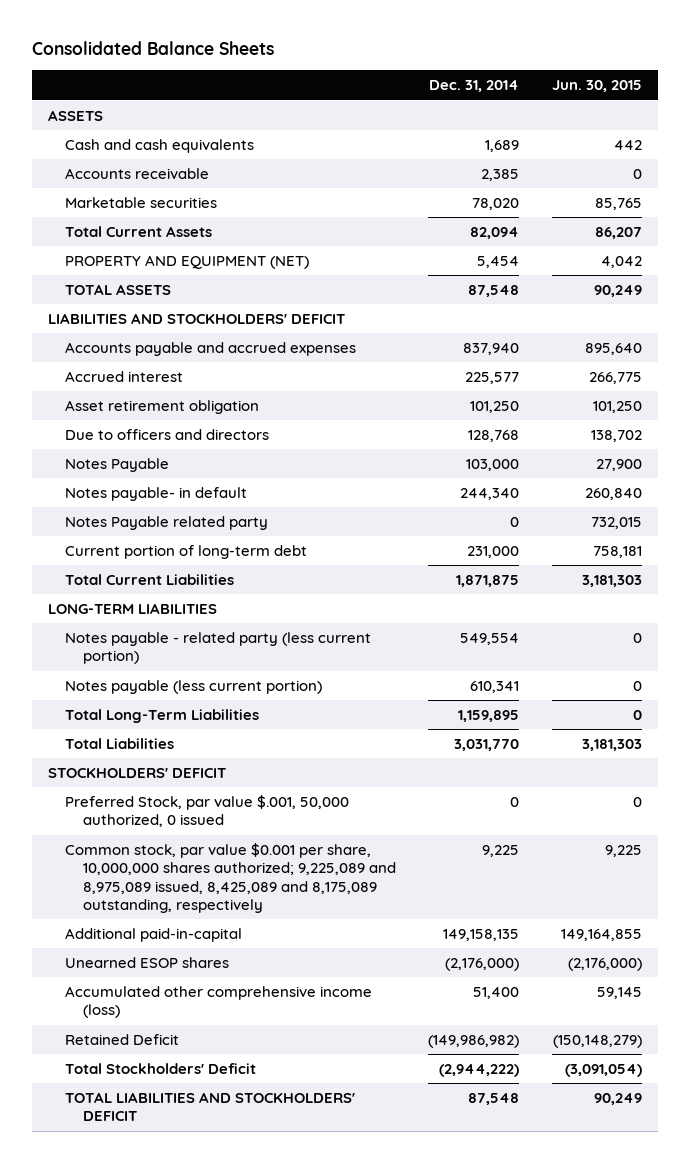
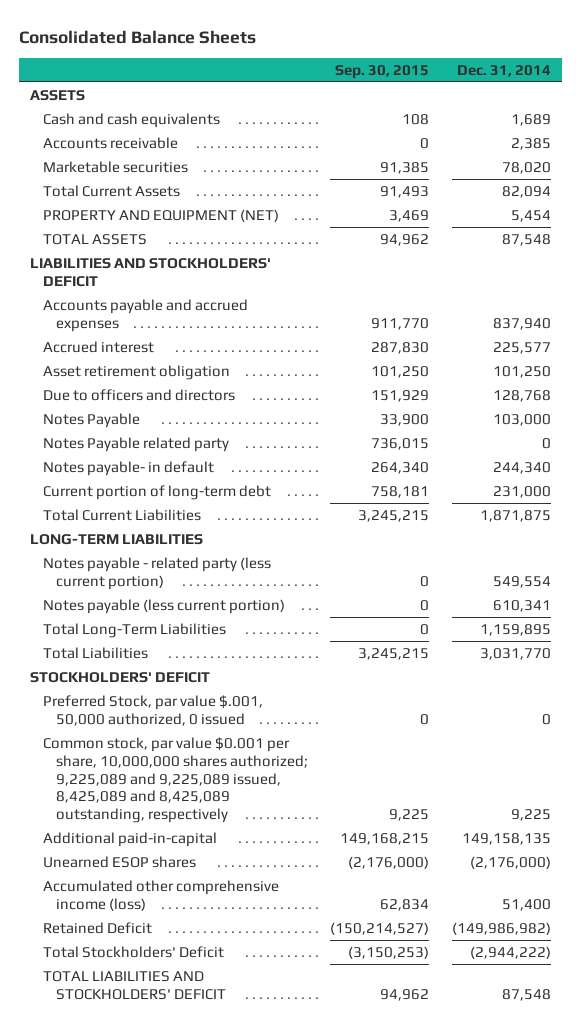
[551,80,642,93] Jun. 30, 2015 -> none
none -> [335,64,430,79] Sep. 30, 2015
[65,487,248,502] Notes payable- in default -> [43,460,215,476] Notes payable- in default
[65,843,396,913] Common stock, par value $0.001 per share, 10,000,000 shares authorized; 9,225,089 and 8,975,089 issued, 8,425,089 and 8,175,089 outstanding, respectively -> [43,736,308,824] Common stock, par value $0.001 per share, 10,000,000 shares authorized; 9,225,089 and 9,225,089 issued, 8,425,089 and 8,425,089 outstanding, respectively

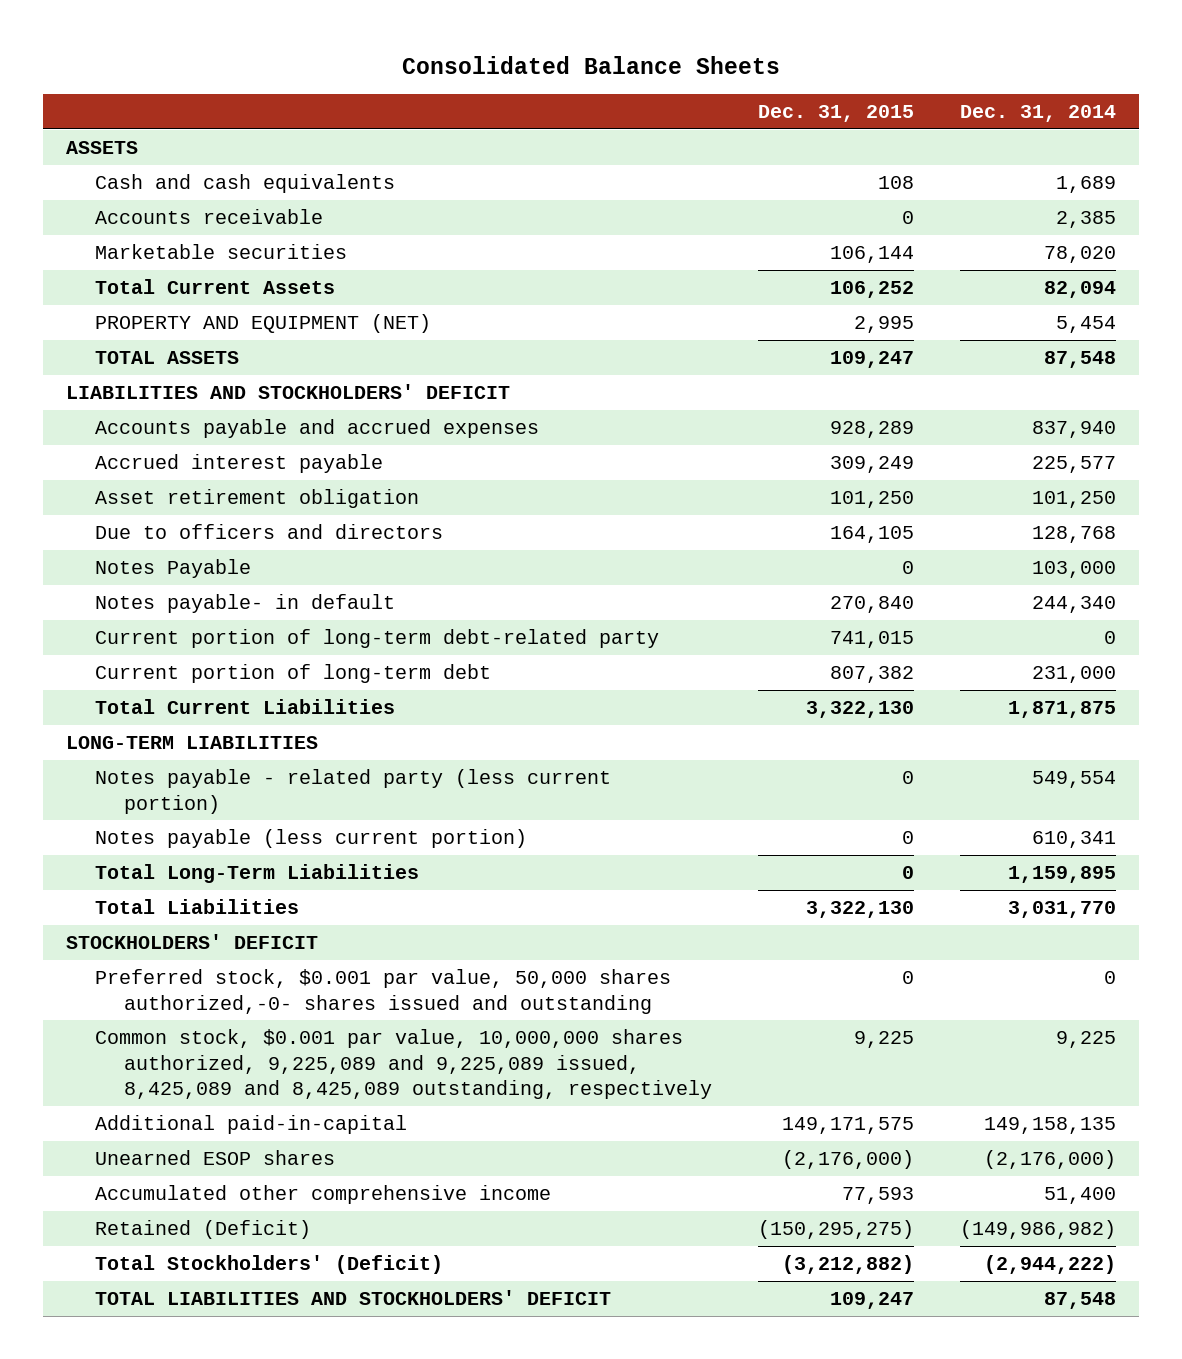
[335,64,430,79] Sep. 30, 2015 -> none
none -> [757,105,914,123] Dec. 31, 2015
[43,340,155,353] Accrued interest -> [95,454,384,474] Accrued interest payable
[43,436,230,452] Notes Payable related party -> none
none -> [95,629,660,649] Current portion of long-term debt-related party
[43,694,264,726] Preferred Stock, par value $.001, 50,000 authorized, 0 issued -> [95,969,672,1014] Preferred stock, $0.001 par value, 50,000 shares authorized,-0- shares issued and outstanding
[43,736,308,824] Common stock, par value $0.001 per share, 10,000,000 shares authorized; 9,225,089 and 9,225,089 issued, 8,425,089 and 8,425,089 outstanding, respectively -> [95,1029,712,1099] Common stock, $0.001 par value, 10,000,000 shares authorized, 9,225,089 and 9,225,089 issued, 8,425,089 and 8,425,089 outstanding, respectively
[43,879,280,911] Accumulated other comprehensive income (loss) -> [95,1185,552,1205] Accumulated other comprehensive income
[43,921,153,934] Retained Deficit -> [95,1220,312,1240] Retained (Deficit)
[43,945,225,958] Total Stockholders' Deficit -> [95,1255,444,1275] Total Stockholders' (Deficit)

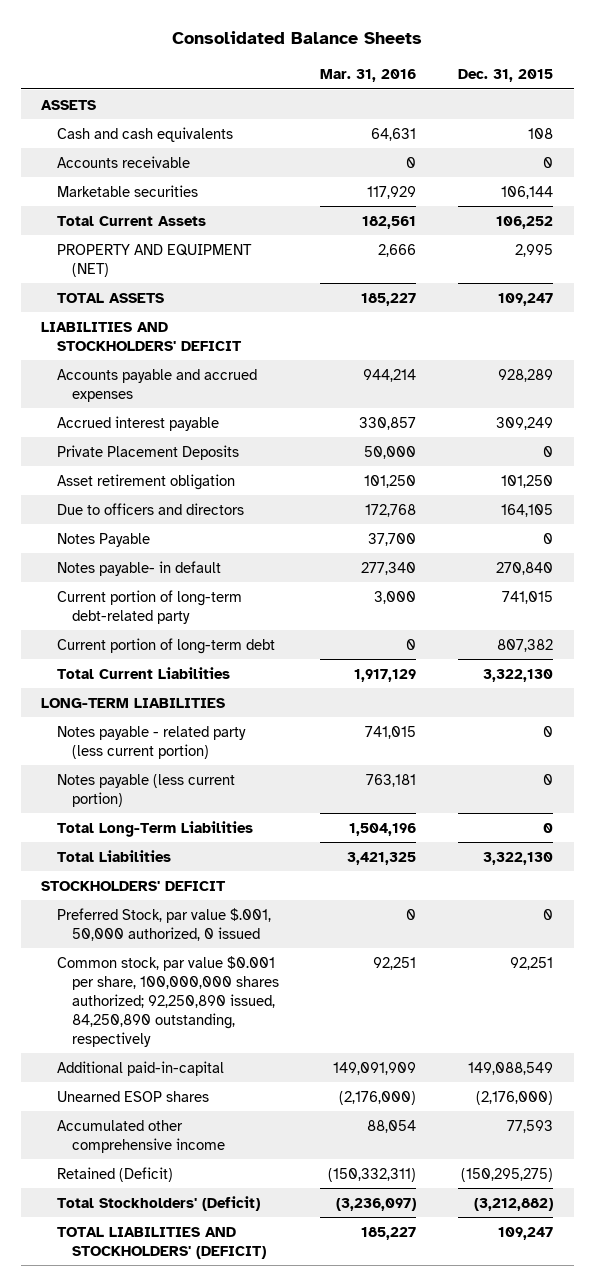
[959,105,1116,123] Dec. 31, 2014 -> none
none -> [320,69,417,83] Mar. 31, 2016
none -> [56,444,239,460] Private Placement Deposits
[95,969,672,1014] Preferred stock, $0.001 par value, 50,000 shares authorized,-0- shares issued and outstanding -> [56,907,271,941] Preferred Stock, par value $.001, 50,000 authorized, 0 issued
[95,1029,712,1099] Common stock, $0.001 par value, 10,000,000 shares authorized, 9,225,089 and 9,225,089 issued, 8,425,089 and 8,425,089 outstanding, respectively -> [56,955,279,1047] Common stock, par value $0.001 per share, 100,000,000 shares authorized; 92,250,890 issued, 84,250,890 outstanding, respectively
[853,1031,914,1049] 9,225 -> [509,956,553,970] 92,251
[781,1117,914,1135] 149,171,575 -> [467,1061,553,1075] 149,088,549
[95,1290,612,1306] TOTAL LIABILITIES AND STOCKHOLDERS' DEFICIT -> [56,1226,266,1259] TOTAL LIABILITIES AND STOCKHOLDERS' (DEFICIT)

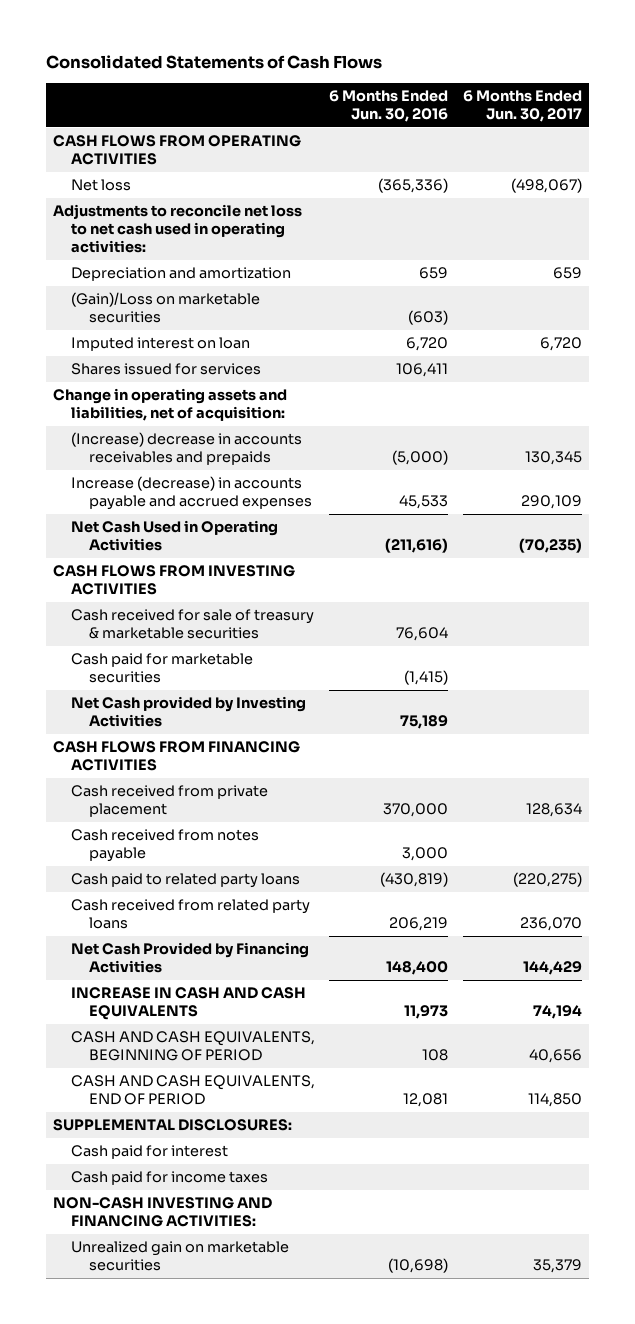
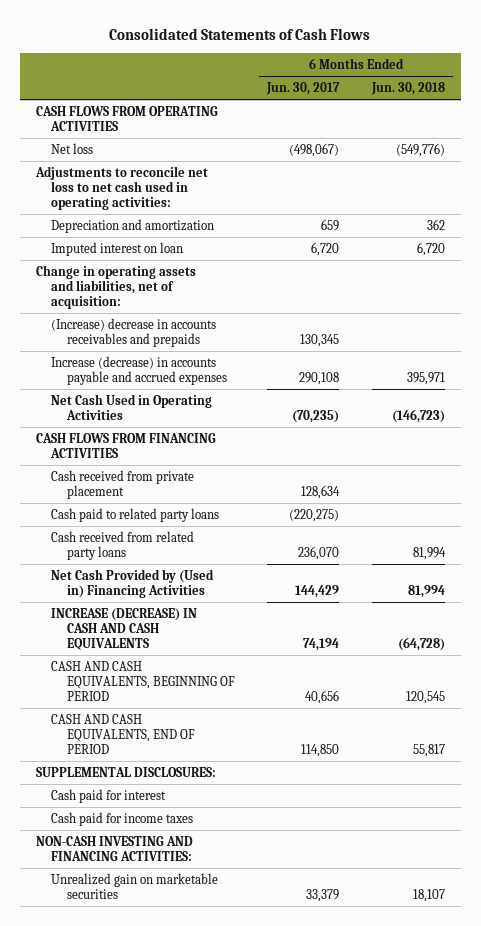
[329,90,449,122] 6 Months Ended Jun. 30, 2016 -> none
none -> [370,82,445,96] Jun. 30, 2018
[70,292,260,324] (Gain)/Loss on marketable securities -> none
[70,363,261,376] Shares issued for services -> none
[520,495,582,510] 290,109 -> [299,372,340,386] 290,108
[53,565,296,596] CASH FLOWS FROM INVESTING ACTIVITIES -> none
[70,609,314,640] Cash received for sale of treasury & marketable securities -> none
[70,653,253,684] Cash paid for marketable securities -> none
[70,696,306,728] Net Cash provided by Investing Activities -> none
[70,829,259,863] Cash received from notes payable -> none
[70,942,309,974] Net Cash Provided by Financing Activities -> [51,569,215,599] Net Cash Provided by (Used in) Financing Activities
[70,987,306,1021] INCREASE IN CASH AND CASH EQUIVALENTS -> [51,608,198,650] INCREASE (DECREASE) IN CASH AND CASH EQUIVALENTS
[532,1259,582,1274] 35,379 -> [306,889,340,903] 33,379

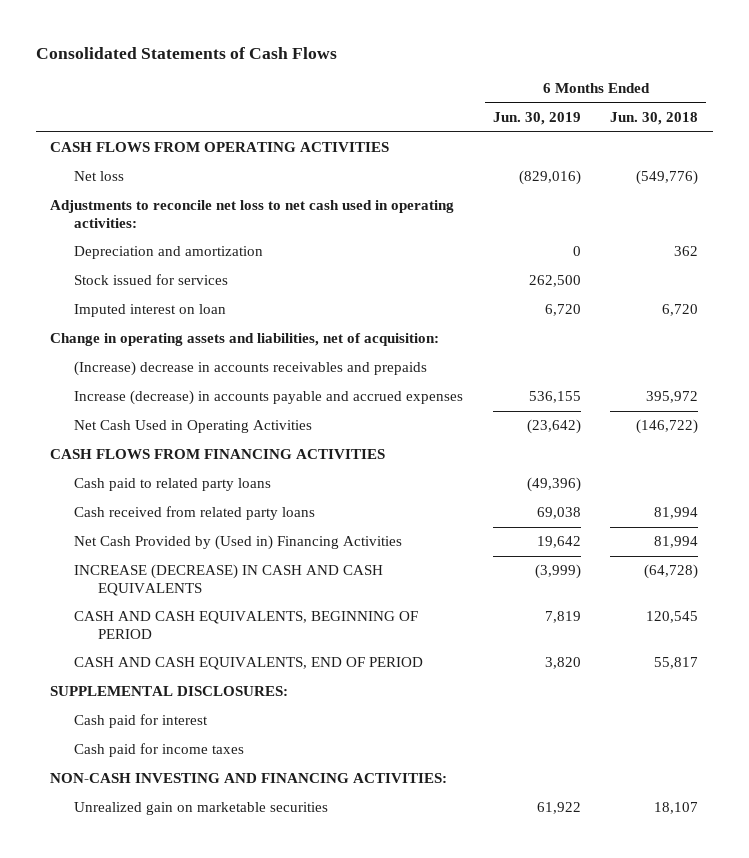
[266,82,341,96] Jun. 30, 2017 -> none
none -> [492,112,581,126] Jun. 30, 2019
none -> [74,274,229,286] Stock issued for services
[406,372,445,386] 395,971 -> [646,391,699,404] 395,972
[391,409,445,424] (146,723) -> [636,419,699,435] (146,722)
[51,470,195,500] Cash received from private placement -> none

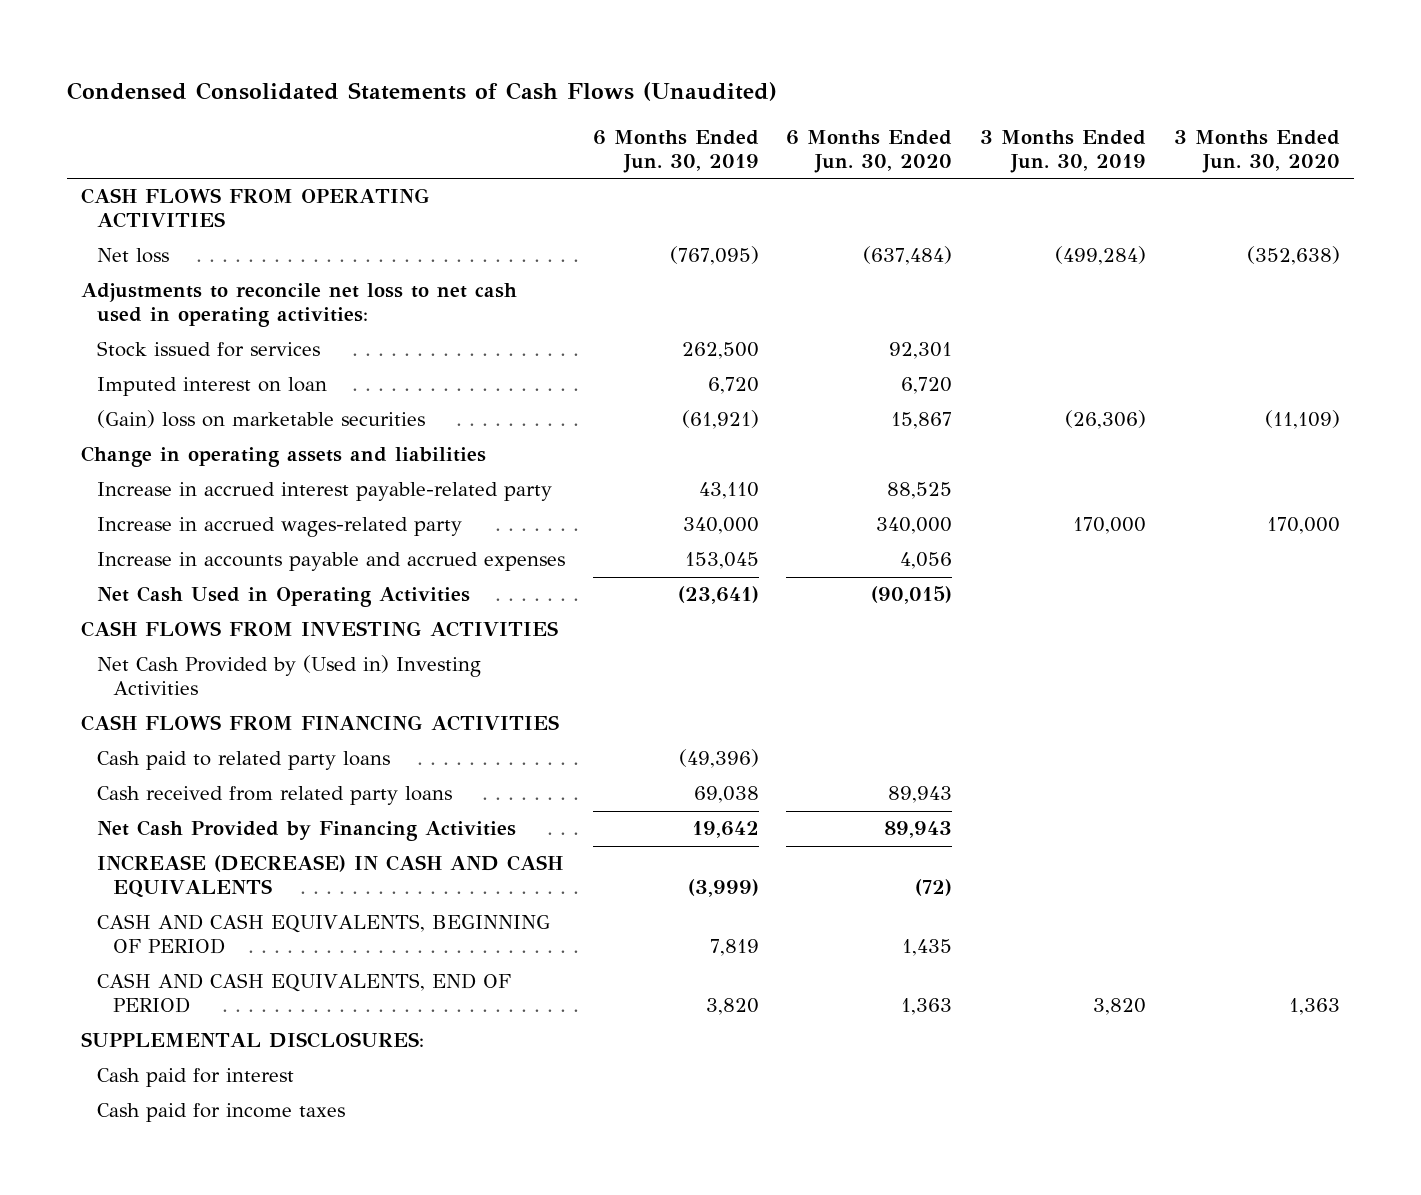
[35,46,337,59] Consolidated Statements of Cash Flows -> [67,82,778,102] Condensed Consolidated Statements of Cash Flows (Unaudited)
[610,112,699,126] Jun. 30, 2018 -> none
none -> [786,130,953,174] 6 Months Ended Jun. 30, 2020
none -> [980,130,1147,174] 3 Months Ended Jun. 30, 2019
none -> [1173,130,1340,174] 3 Months Ended Jun. 30, 2020
[518,170,581,186] (829,016) -> [669,246,759,266] (767,095)
[74,246,264,260] Depreciation and amortization -> none
[74,361,428,377] (Increase) decrease in accounts receivables and prepaids -> none
none -> [97,410,426,429] (Gain) loss on marketable securities
[50,333,440,347] Change in operating assets and liabilities, net of acquisition: -> [81,446,487,468] Change in operating assets and liabilities
none -> [97,482,553,502] Increase in accrued interest payable-related party
none -> [97,517,463,538] Increase in accrued wages-related party
[74,390,464,406] Increase (decrease) in accounts payable and accrued expenses -> [97,552,566,572] Increase in accounts payable and accrued expenses
[528,391,581,404] 536,155 -> [684,552,759,570] 153,045
[526,419,581,435] (23,642) -> [677,586,759,605] (23,641)
none -> [81,621,559,638] CASH FLOWS FROM INVESTING ACTIVITIES
none -> [97,655,482,696] Net Cash Provided by (Used in) Investing Activities
[74,535,403,551] Net Cash Provided by (Used in) Financing Activities -> [97,820,517,842] Net Cash Provided by Financing Activities
[50,773,448,784] NON-CASH INVESTING AND FINANCING ACTIVITIES: -> none
[74,802,329,816] Unrealized gain on marketable securities -> none

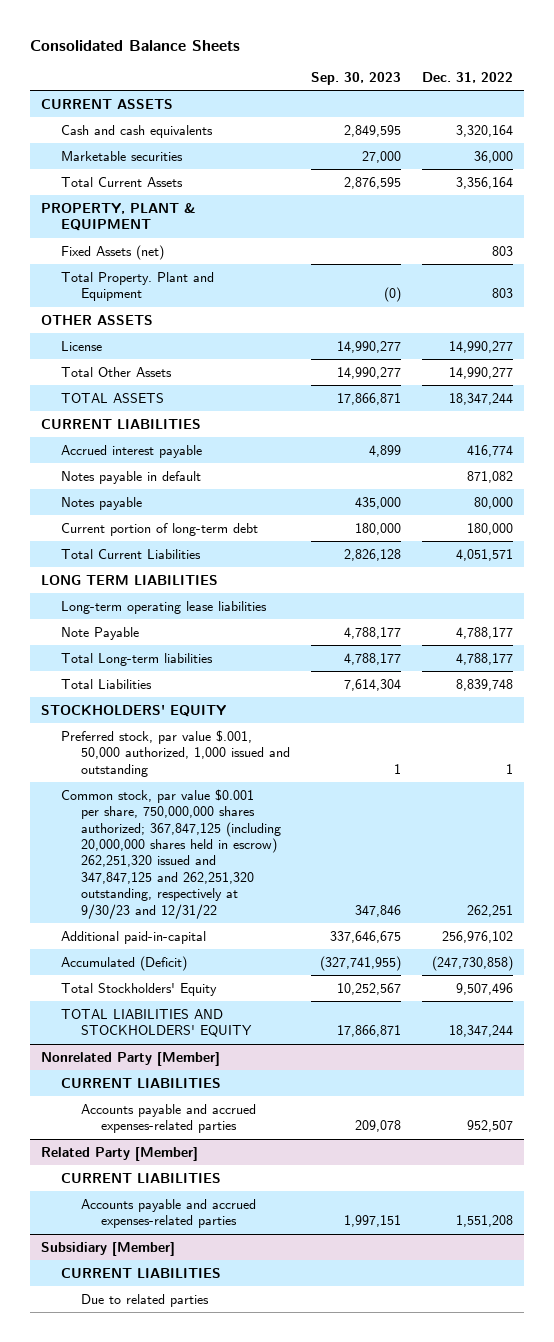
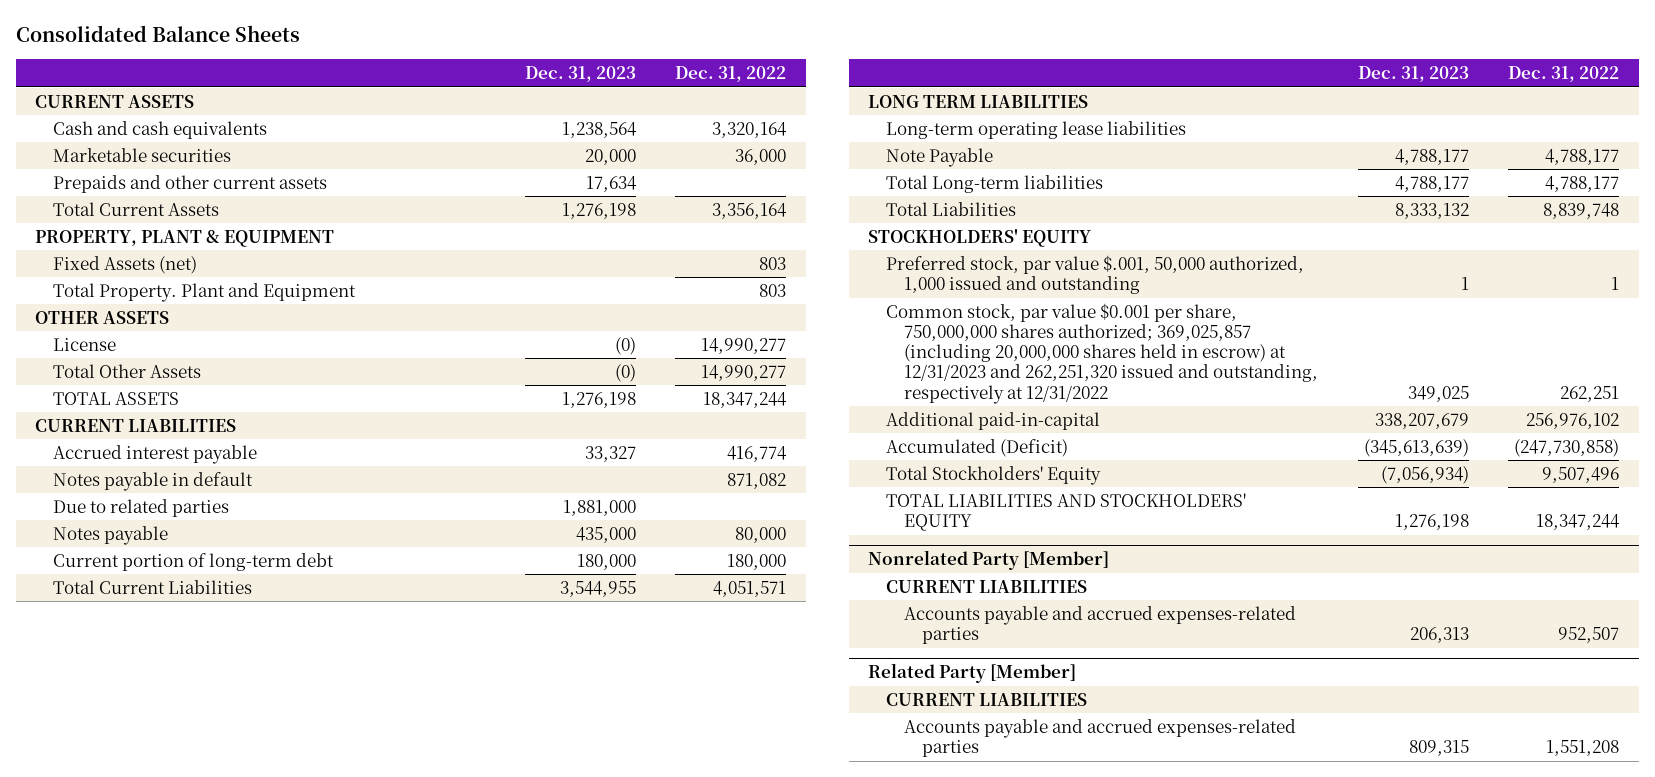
[311,71,402,85] Sep. 30, 2023 -> none
none -> [524,66,636,83] Dec. 31, 2023
none -> [53,174,328,193] Prepaids and other current assets
none -> [53,498,230,517] Due to related parties
[60,788,281,919] Common stock, par value $0.001 per share, 750,000,000 shares authorized; 367,847,125 (including 20,000,000 shares held in escrow) 262,251,320 issued and 347,847,125 and 262,251,320 outstanding, respectively at 9/30/23 and 12/31/22 -> [886,302,1319,404] Common stock, par value $0.001 per share, 750,000,000 shares authorized; 369,025,857 (including 20,000,000 shares held in escrow) at 12/31/2023 and 262,251,320 issued and outstanding, respectively at 12/31/2022
[40,1241,175,1256] Subsidiary [Member] -> none
[60,1267,221,1278] CURRENT LIABILITIES -> none
[80,1293,209,1307] Due to related parties -> none

